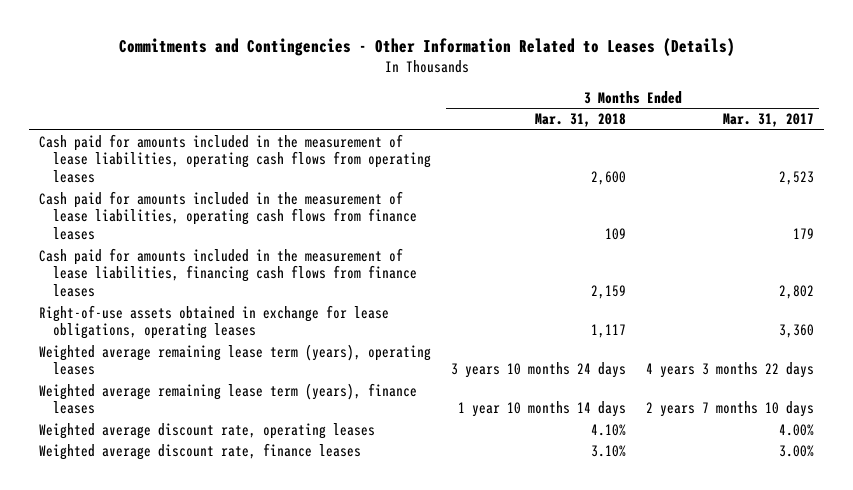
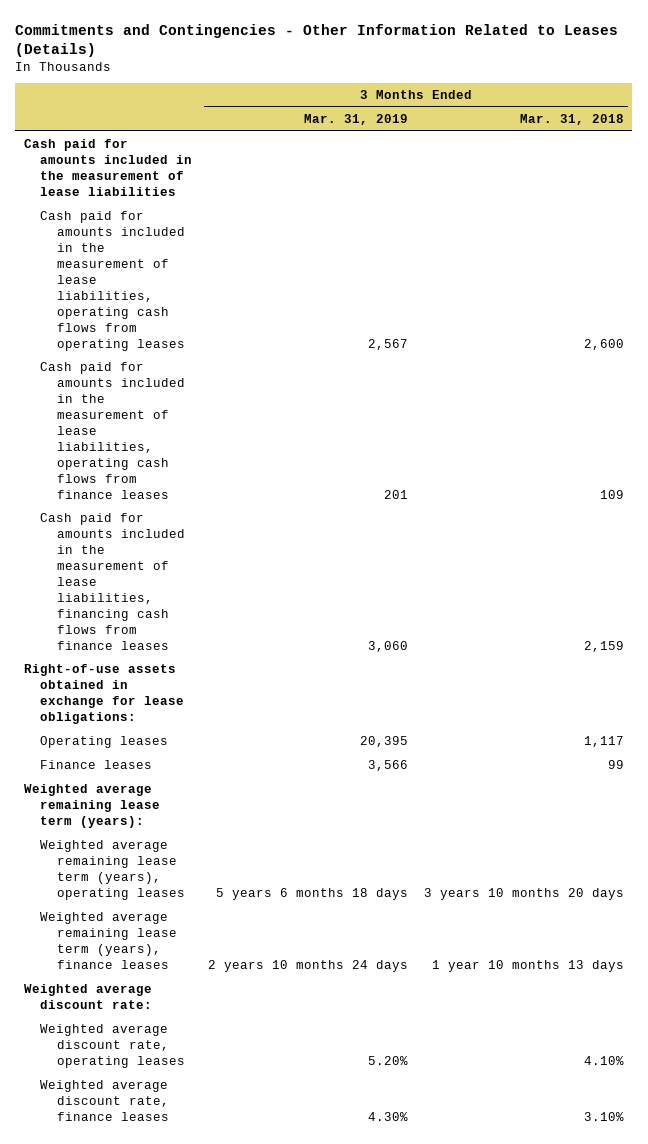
[723,113,815,128] Mar. 31, 2017 -> none
none -> [304,113,409,125] Mar. 31, 2019
none -> [23,138,193,196] Cash paid for amounts included in the measurement of lease liabilities
none -> [23,663,185,724] Right-of-use assets obtained in exchange for lease obligations:
[38,304,389,340] Right-of-use assets obtained in exchange for lease obligations, operating leases -> [40,735,169,748] Operating leases
none -> [40,759,153,769] Finance leases
none -> [23,783,161,828] Weighted average remaining lease term (years):
[451,362,627,379] 3 years 10 months 24 days -> [424,887,625,900] 3 years 10 months 20 days
[458,401,627,418] 1 year 10 months 14 days -> [432,959,625,972] 1 year 10 months 13 days
none -> [23,983,153,1009] Weighted average discount rate:

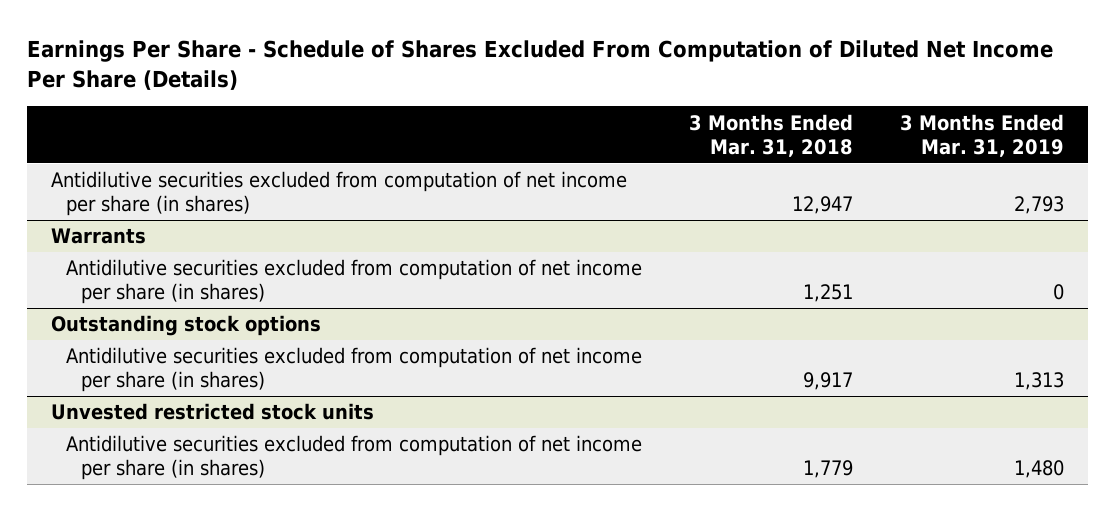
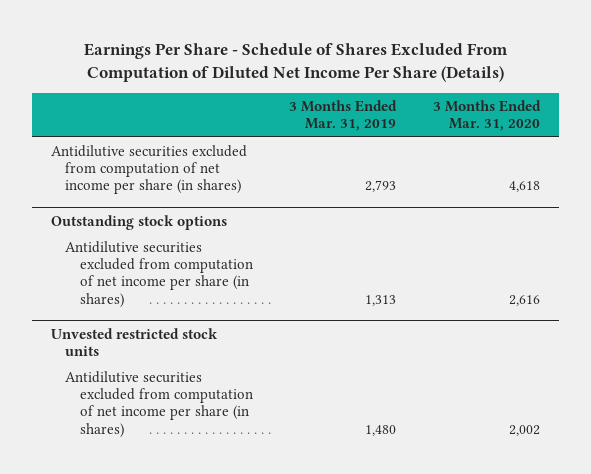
[689,113,854,157] 3 Months Ended Mar. 31, 2018 -> none
none -> [433,100,542,132] 3 Months Ended Mar. 31, 2020
[50,228,146,245] Warrants -> none
[65,259,642,305] Antidilutive securities excluded from computation of net income per share (in shares) -> none

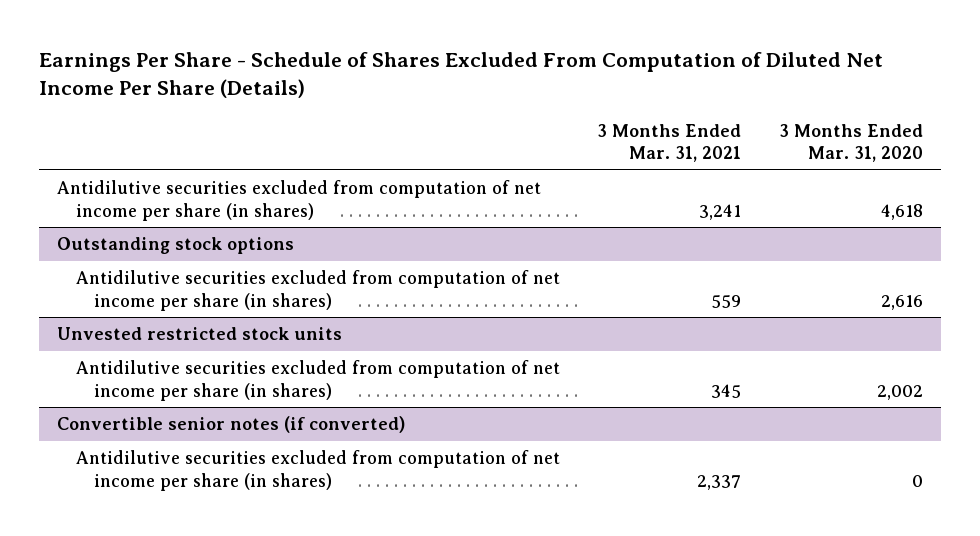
[289,100,398,132] 3 Months Ended Mar. 31, 2019 -> none
none -> [597,123,742,162] 3 Months Ended Mar. 31, 2021
none -> [57,416,406,434] Convertible senior notes (if converted)
none -> [75,450,560,491] Antidilutive securities excluded from computation of net income per share (in shares)

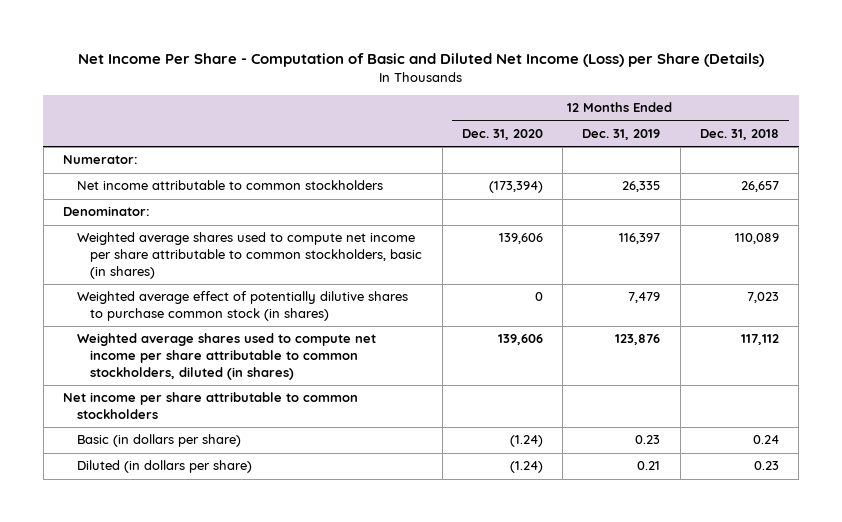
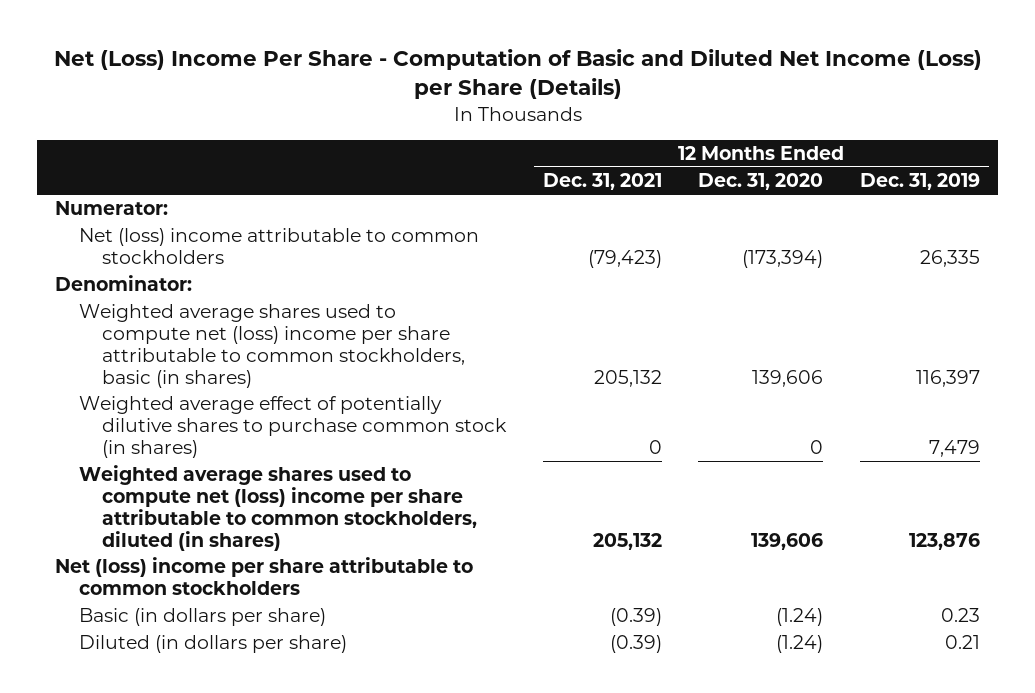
[78,52,765,67] Net Income Per Share - Computation of Basic and Diluted Net Income (Loss) per Share (Details) -> [53,49,982,100] Net (Loss) Income Per Share - Computation of Basic and Diluted Net Income (Loss) per Share (Details)
[699,128,779,140] Dec. 31, 2018 -> none
none -> [542,173,662,191] Dec. 31, 2021
[76,180,383,191] Net income attributable to common stockholders -> [78,228,479,264] Net (loss) income attributable to common stockholders
[76,232,423,279] Weighted average shares used to compute net income per share attributable to common stockholders, basic (in shares) -> [78,304,466,388] Weighted average shares used to compute net (loss) income per share attributable to common stockholders, basic (in shares)
[76,333,376,380] Weighted average shares used to compute net income per share attributable to common stockholders, diluted (in shares) -> [78,465,478,551] Weighted average shares used to compute net (loss) income per share attributable to common stockholders, diluted (in shares)
[63,392,359,420] Net income per share attributable to common stockholders -> [55,557,474,595] Net (loss) income per share attributable to common stockholders

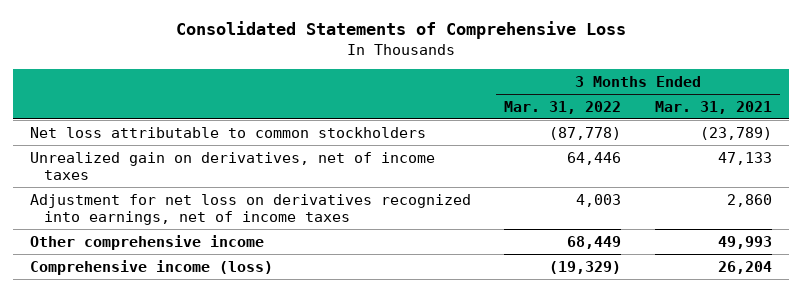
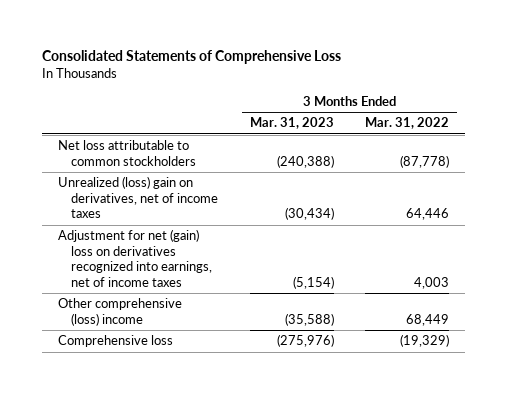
[654,100,772,114] Mar. 31, 2021 -> none
none -> [249,117,334,130] Mar. 31, 2023
[29,151,435,181] Unrealized gain on derivatives, net of income taxes -> [57,176,219,219] Unrealized (loss) gain on derivatives, net of income taxes
[29,193,471,226] Adjustment for net loss on derivatives recognized into earnings, net of income taxes -> [57,229,213,287] Adjustment for net (gain) loss on derivatives recognized into earnings, net of income taxes
[29,234,264,250] Other comprehensive income -> [57,298,182,326] Other comprehensive (loss) income
[29,259,273,275] Comprehensive income (loss) -> [57,335,173,348] Comprehensive loss

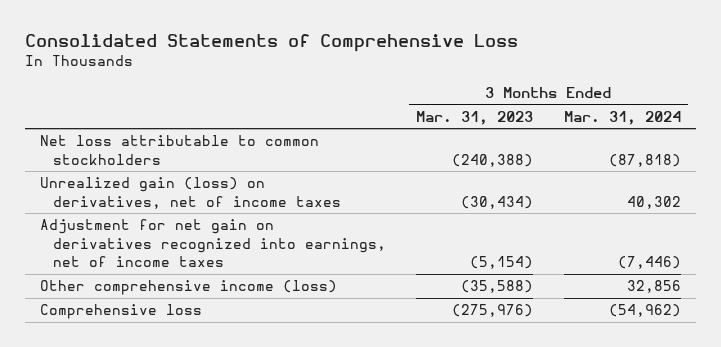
[365,117,450,130] Mar. 31, 2022 -> none
none -> [563,110,681,125] Mar. 31, 2024
[57,176,219,219] Unrealized (loss) gain on derivatives, net of income taxes -> [40,177,341,209] Unrealized gain (loss) on derivatives, net of income taxes
[57,229,213,287] Adjustment for net (gain) loss on derivatives recognized into earnings, net of income taxes -> [40,219,386,267] Adjustment for net gain on derivatives recognized into earnings, net of income taxes
[57,298,182,326] Other comprehensive (loss) income -> [40,280,338,296] Other comprehensive income (loss)

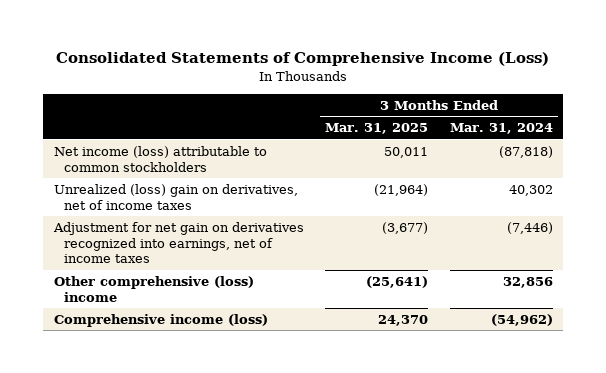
[25,34,519,53] Consolidated Statements of Comprehensive Loss -> [56,52,550,67] Consolidated Statements of Comprehensive Income (Loss)
[416,110,534,125] Mar. 31, 2023 -> none
none -> [325,123,429,135] Mar. 31, 2025
[40,135,320,165] Net loss attributable to common stockholders -> [53,145,267,172] Net income (loss) attributable to common stockholders
[40,177,341,209] Unrealized gain (loss) on derivatives, net of income taxes -> [53,183,298,210] Unrealized (loss) gain on derivatives, net of income taxes
[40,280,338,296] Other comprehensive income (loss) -> [53,275,254,302] Other comprehensive (loss) income
[40,304,203,320] Comprehensive loss -> [53,313,268,327] Comprehensive income (loss)

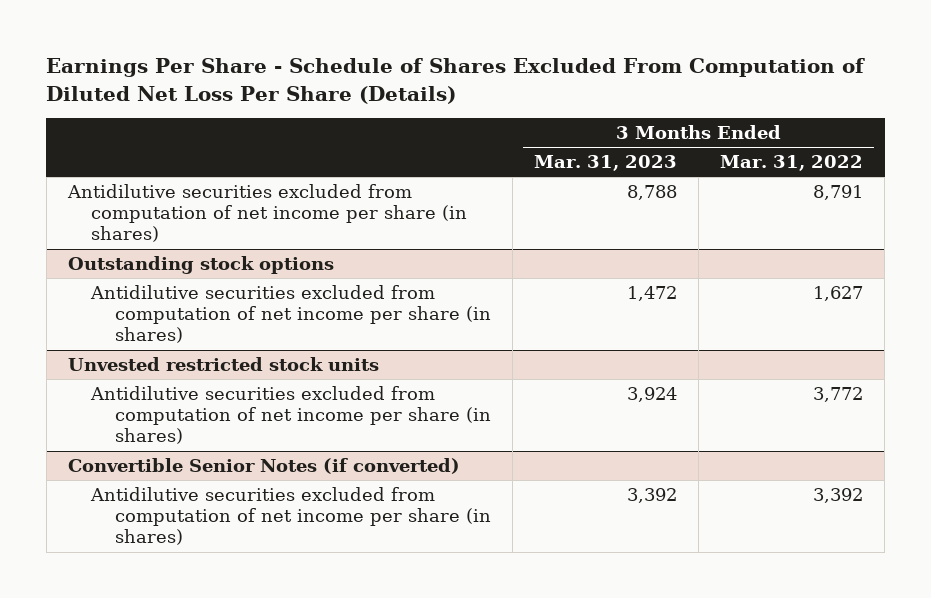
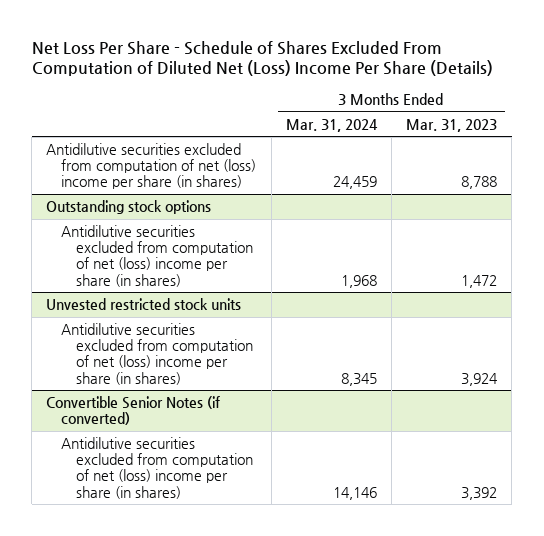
[46,58,866,104] Earnings Per Share - Schedule of Shares Excluded From Computation of Diluted Net Loss Per Share (Details) -> [31,40,493,77] Net Loss Per Share - Schedule of Shares Excluded From Computation of Diluted Net (Loss) Income Per Share (Details)
[720,155,864,172] Mar. 31, 2022 -> none
none -> [285,118,378,132] Mar. 31, 2024
[66,183,468,243] Antidilutive securities excluded from computation of net income per share (in shares) -> [46,143,257,190] Antidilutive securities excluded from computation of net (loss) income per share (in shares)
[90,284,491,344] Antidilutive securities excluded from computation of net income per share (in shares) -> [61,225,254,287] Antidilutive securities excluded from computation of net (loss) income per share (in shares)
[90,385,491,445] Antidilutive securities excluded from computation of net income per share (in shares) -> [61,323,254,385] Antidilutive securities excluded from computation of net (loss) income per share (in shares)
[90,486,491,546] Antidilutive securities excluded from computation of net income per share (in shares) -> [61,437,254,499] Antidilutive securities excluded from computation of net (loss) income per share (in shares)

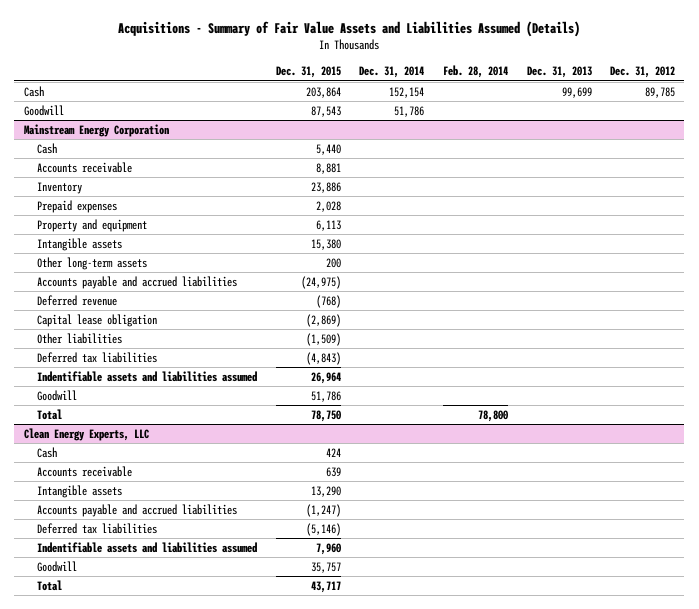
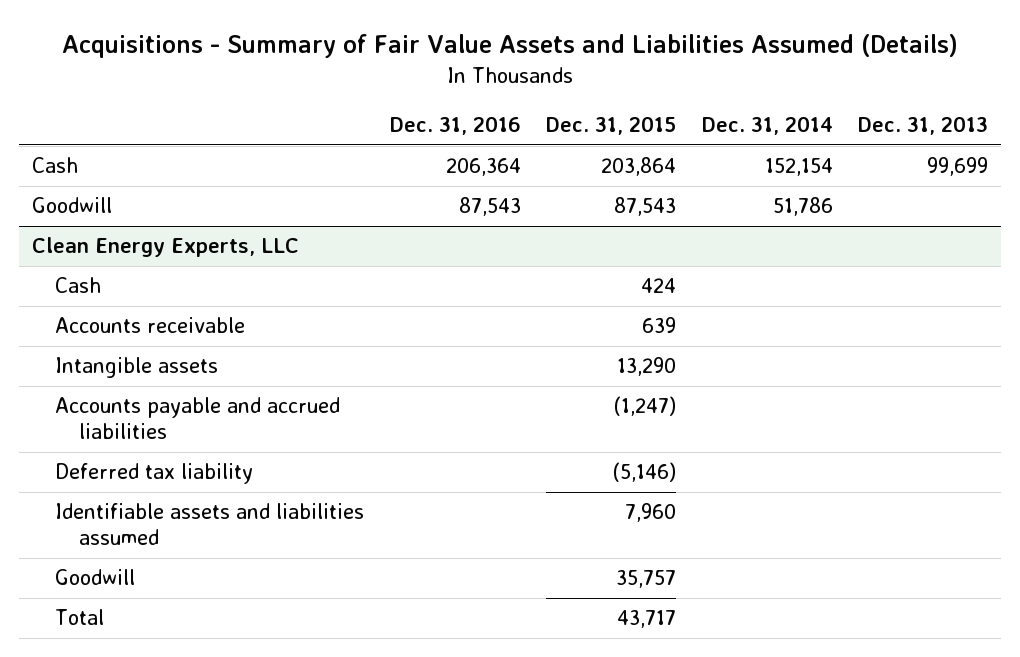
[442,65,508,79] Feb. 28, 2014 -> none
[610,66,676,79] Dec. 31, 2012 -> none
none -> [389,116,521,136] Dec. 31, 2016
[23,123,169,137] Mainstream Energy Corporation -> none
[37,142,58,154] Cash -> none
[37,161,133,173] Accounts receivable -> none
[37,181,83,194] Inventory -> none
[37,199,118,213] Prepaid expenses -> none
[37,218,148,232] Property and equipment -> none
[37,237,123,251] Intangible assets -> none
[37,256,148,270] Other long-term assets -> none
[37,275,238,289] Accounts payable and accrued liabilities -> none
[37,294,118,306] Deferred revenue -> none
[37,313,158,327] Capital lease obligation -> none
[37,332,123,344] Other liabilities -> none
[37,351,158,363] Deferred tax liabilities -> none
[37,370,258,382] Indentifiable assets and liabilities assumed -> none
[37,389,78,401] Goodwill -> none
[37,408,63,420] Total -> none
[37,522,158,534] Deferred tax liabilities -> [55,463,254,485] Deferred tax liability
[37,541,258,553] Indentifiable assets and liabilities assumed -> [55,503,365,546] Identifiable assets and liabilities assumed

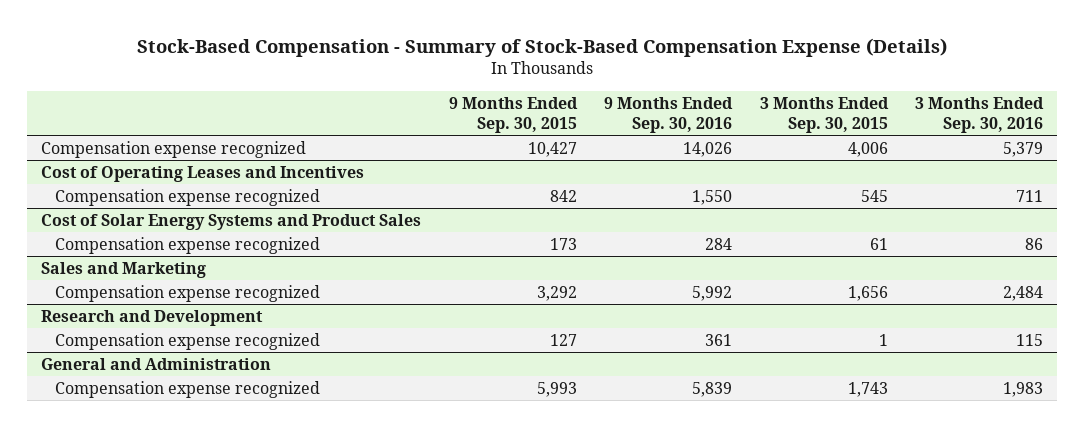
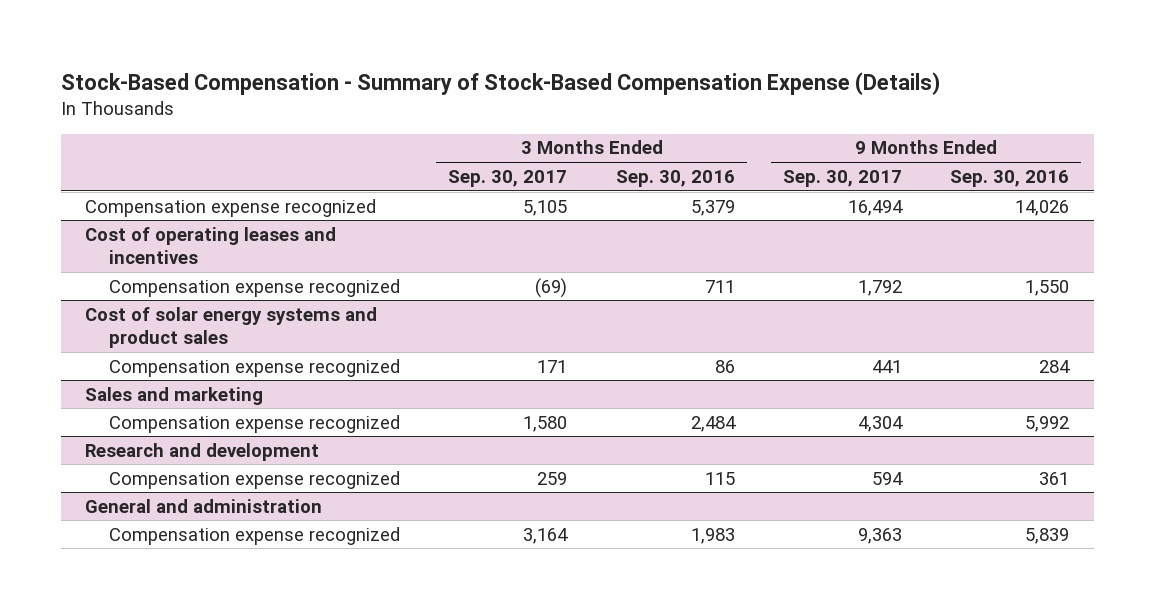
[448,96,578,133] 9 Months Ended Sep. 30, 2015 -> none
[759,96,889,133] 3 Months Ended Sep. 30, 2015 -> none
none -> [448,169,568,187] Sep. 30, 2017
none -> [783,169,903,187] Sep. 30, 2017
[41,166,365,183] Cost of Operating Leases and Incentives -> [84,226,336,265] Cost of operating leases and incentives
[41,214,422,231] Cost of Solar Energy Systems and Product Sales -> [84,306,377,349] Cost of solar energy systems and product sales
[41,262,207,279] Sales and Marketing -> [84,386,263,405] Sales and marketing
[41,310,264,327] Research and Development -> [84,442,319,461] Research and development
[41,358,272,371] General and Administration -> [84,498,322,513] General and administration

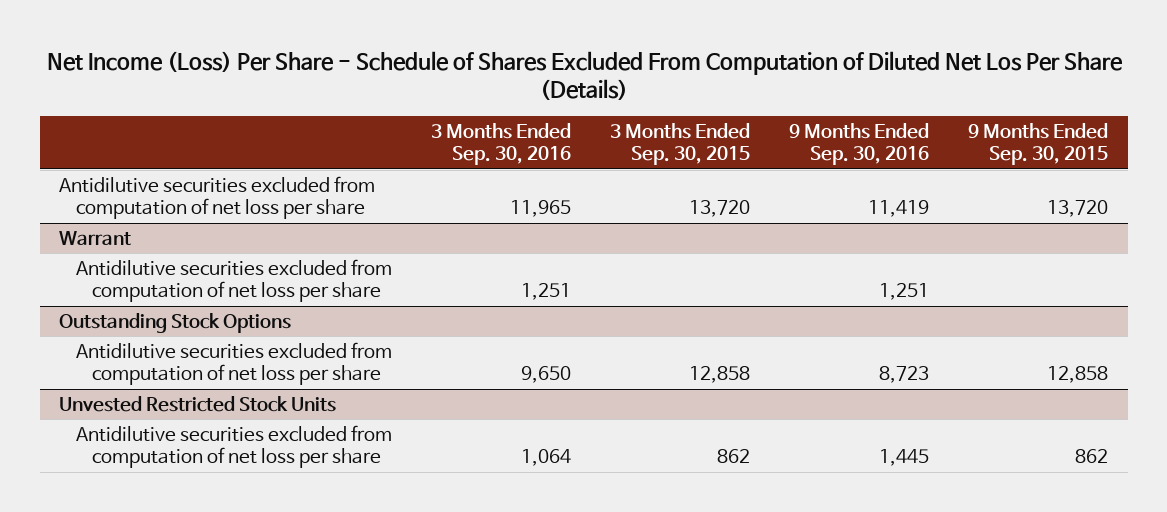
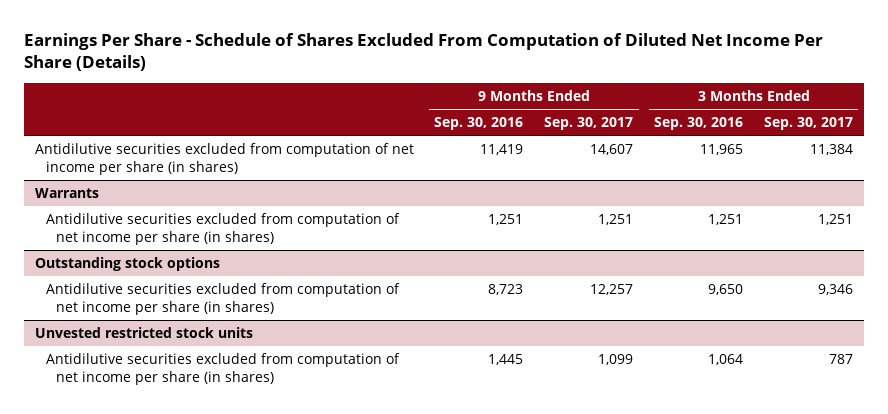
[46,50,1123,101] Net Income (Loss) Per Share - Schedule of Shares Excluded From Computation of Diluted Net Los Per Share (Details) -> [24,33,824,72] Earnings Per Share - Schedule of Shares Excluded From Computation of Diluted Net Income Per Share (Details)
[609,122,750,166] 3 Months Ended Sep. 30, 2015 -> none
[967,122,1108,166] 9 Months Ended Sep. 30, 2015 -> none
none -> [544,117,634,131] Sep. 30, 2017
none -> [764,117,854,131] Sep. 30, 2017
[59,175,376,220] Antidilutive securities excluded from computation of net loss per share -> [34,143,414,175] Antidilutive securities excluded from computation of net income per share (in shares)
[59,230,132,245] Warrant -> [34,188,99,199] Warrants
[75,258,392,303] Antidilutive securities excluded from computation of net loss per share -> [45,213,400,245] Antidilutive securities excluded from computation of net income per share (in shares)
[59,312,292,333] Outstanding Stock Options -> [34,257,220,272] Outstanding stock options
[75,341,392,386] Antidilutive securities excluded from computation of net loss per share -> [45,283,400,315] Antidilutive securities excluded from computation of net income per share (in shares)
[59,395,337,412] Unvested Restricted Stock Units -> [34,327,253,339] Unvested restricted stock units
[75,424,392,469] Antidilutive securities excluded from computation of net loss per share -> [45,353,400,385] Antidilutive securities excluded from computation of net income per share (in shares)

